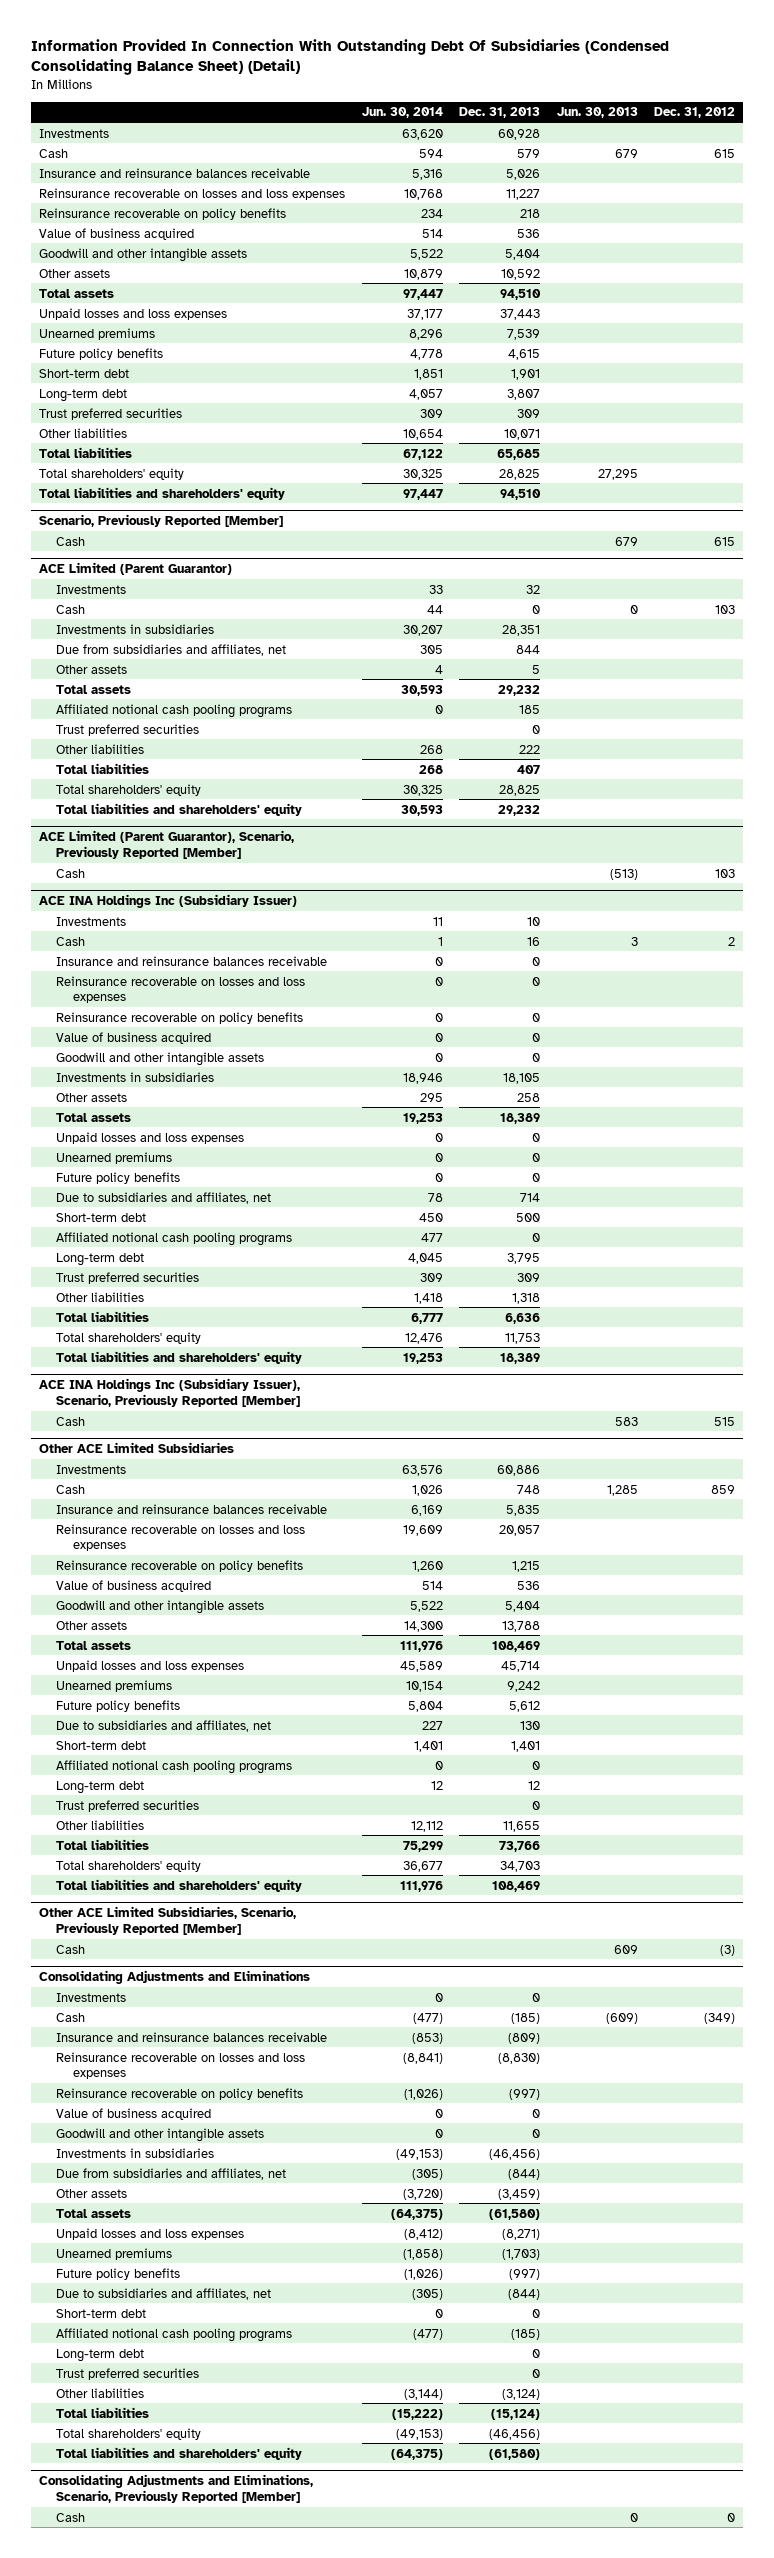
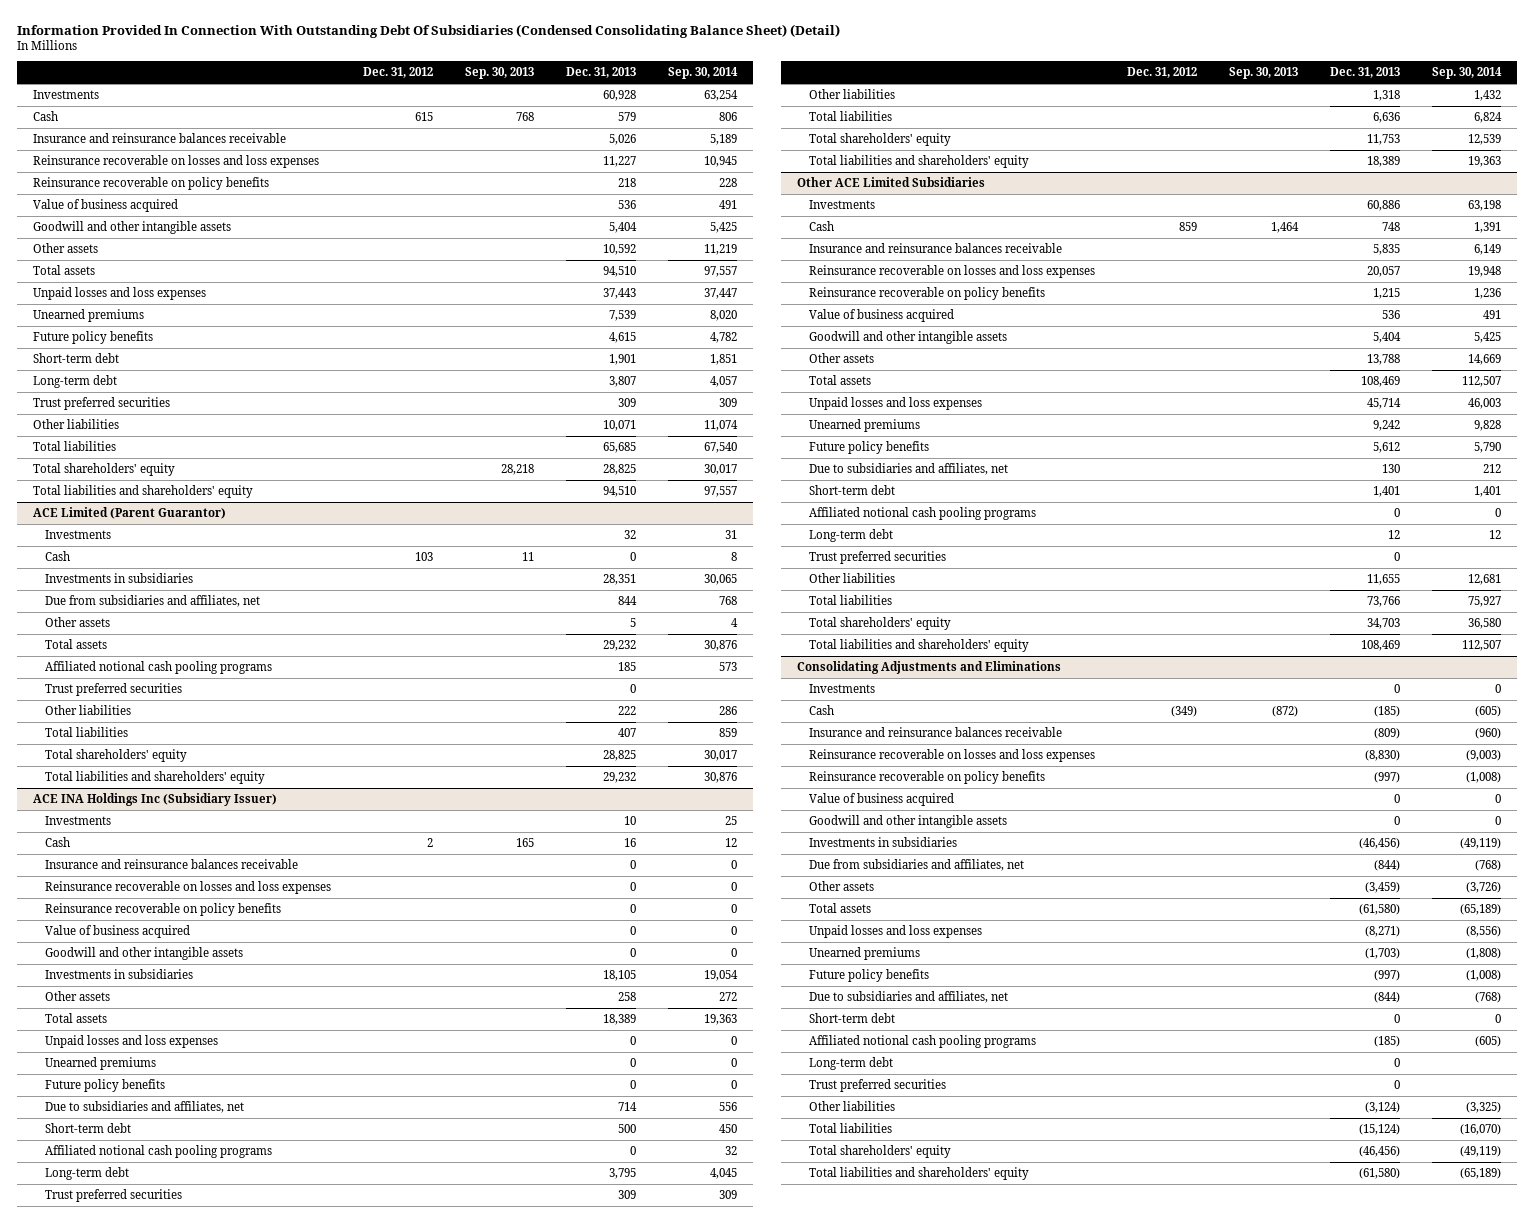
[361,107,443,119] Jun. 30, 2014 -> none
[556,107,638,119] Jun. 30, 2013 -> none
none -> [465,67,535,80] Sep. 30, 2013
none -> [667,67,738,80] Sep. 30, 2014
[39,514,284,528] Scenario, Previously Reported [Member] -> none
[56,536,86,546] Cash -> none
[39,830,295,860] ACE Limited (Parent Guarantor), Scenario, Previously Reported [Member] -> none
[56,868,86,878] Cash -> none
[39,1378,301,1408] ACE INA Holdings Inc (Subsidiary Issuer), Scenario, Previously Reported [Member] -> none
[56,1416,86,1426] Cash -> none
[39,1906,297,1936] Other ACE Limited Subsidiaries, Scenario, Previously Reported [Member] -> none
[56,1944,86,1954] Cash -> none
[39,2474,314,2504] Consolidating Adjustments and Eliminations, Scenario, Previously Reported [Member] -> none
[56,2512,86,2522] Cash -> none

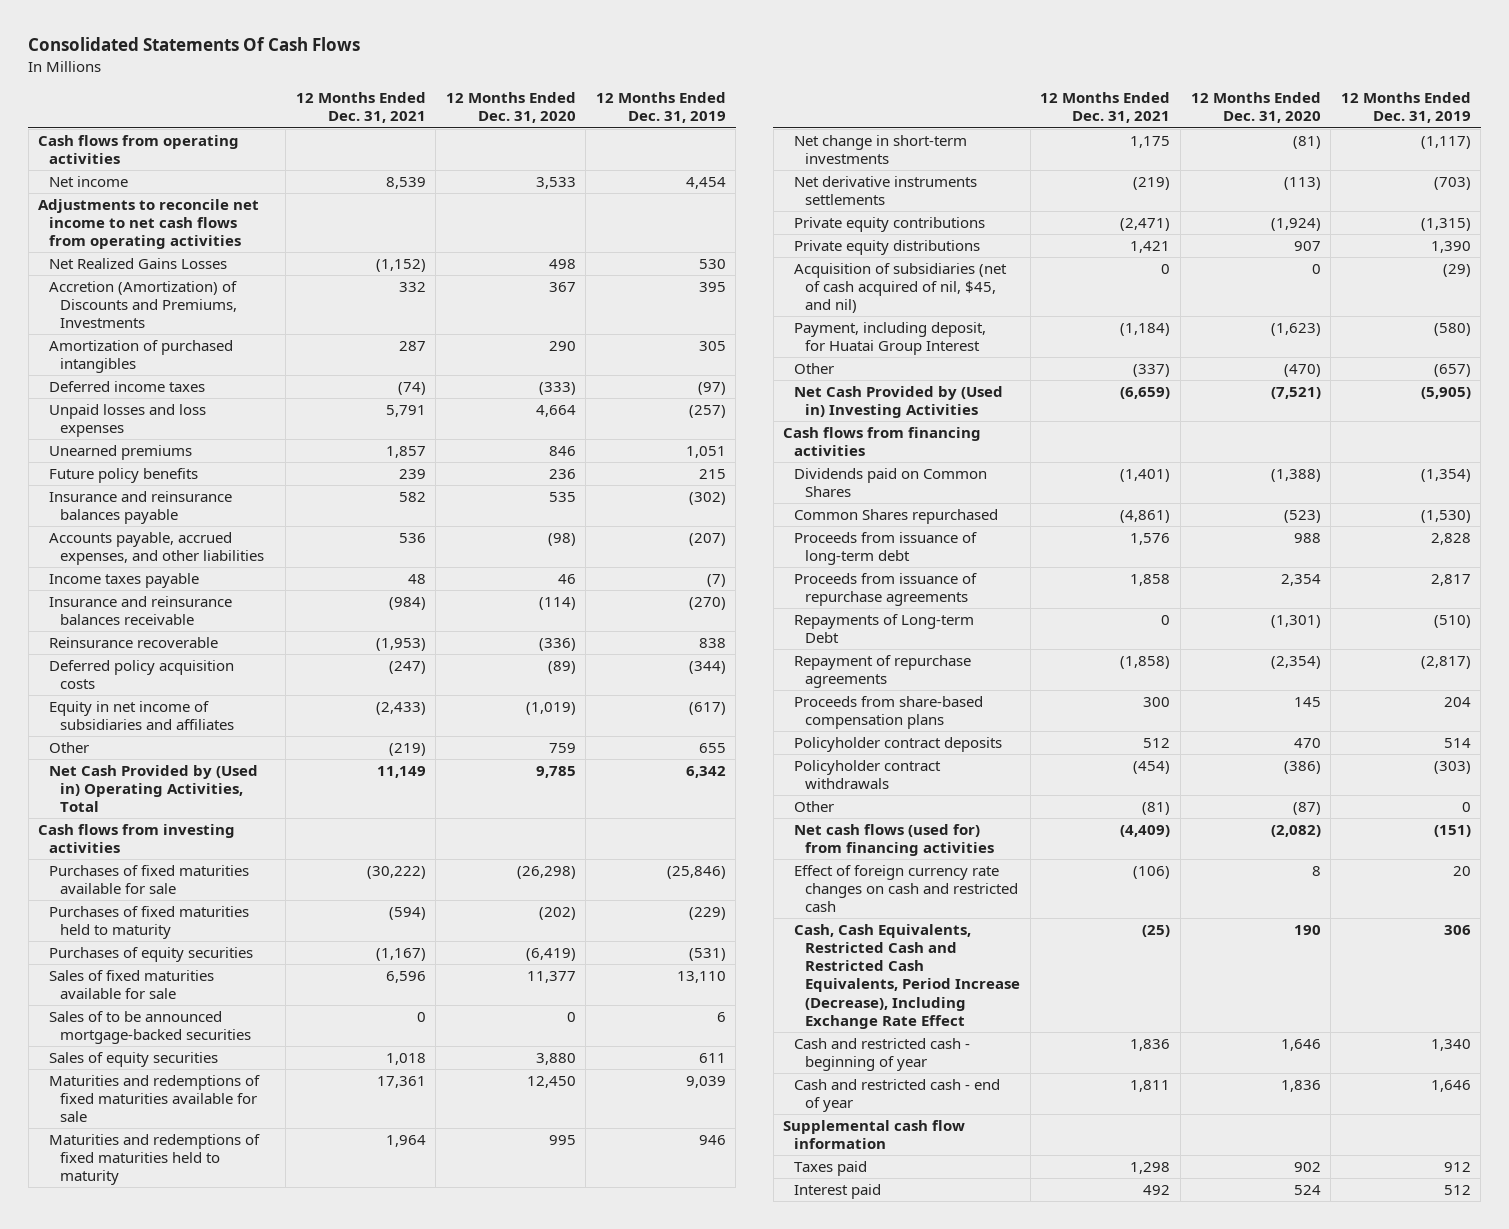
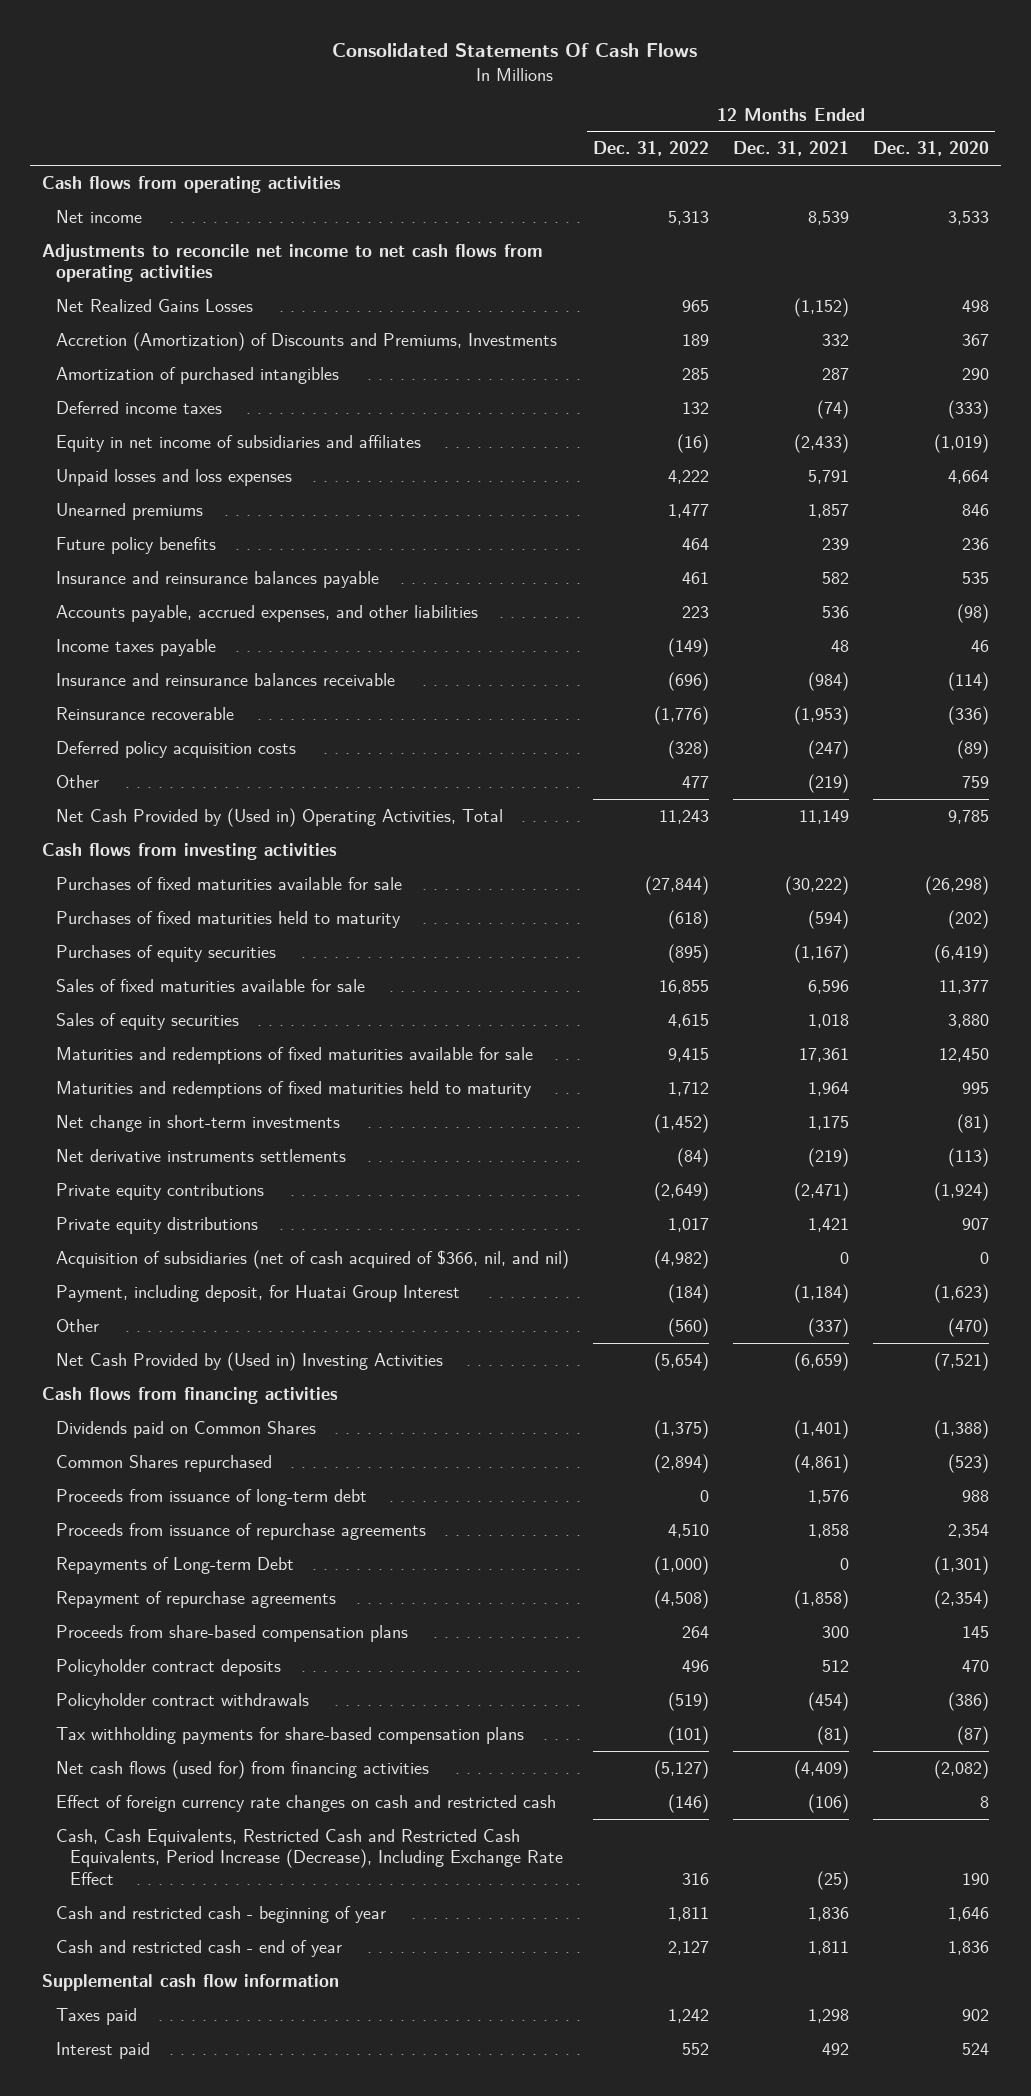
[595,92,726,124] 12 Months Ended Dec. 31, 2019 -> none
none -> [593,141,710,157] Dec. 31, 2022
[49,700,235,730] Equity in net income of subsidiaries and affiliates -> [56,434,422,452] Equity in net income of subsidiaries and affiliates
[49,1010,252,1044] Sales of to be announced mortgage-backed securities -> none
[794,262,1008,314] Acquisition of subsidiaries (net of cash acquired of nil, $45, and nil) -> [56,1249,570,1269] Acquisition of subsidiaries (net of cash acquired of $366, nil, and nil)
[794,800,835,812] Other -> [56,1726,525,1744] Tax withholding payments for share-based compensation plans

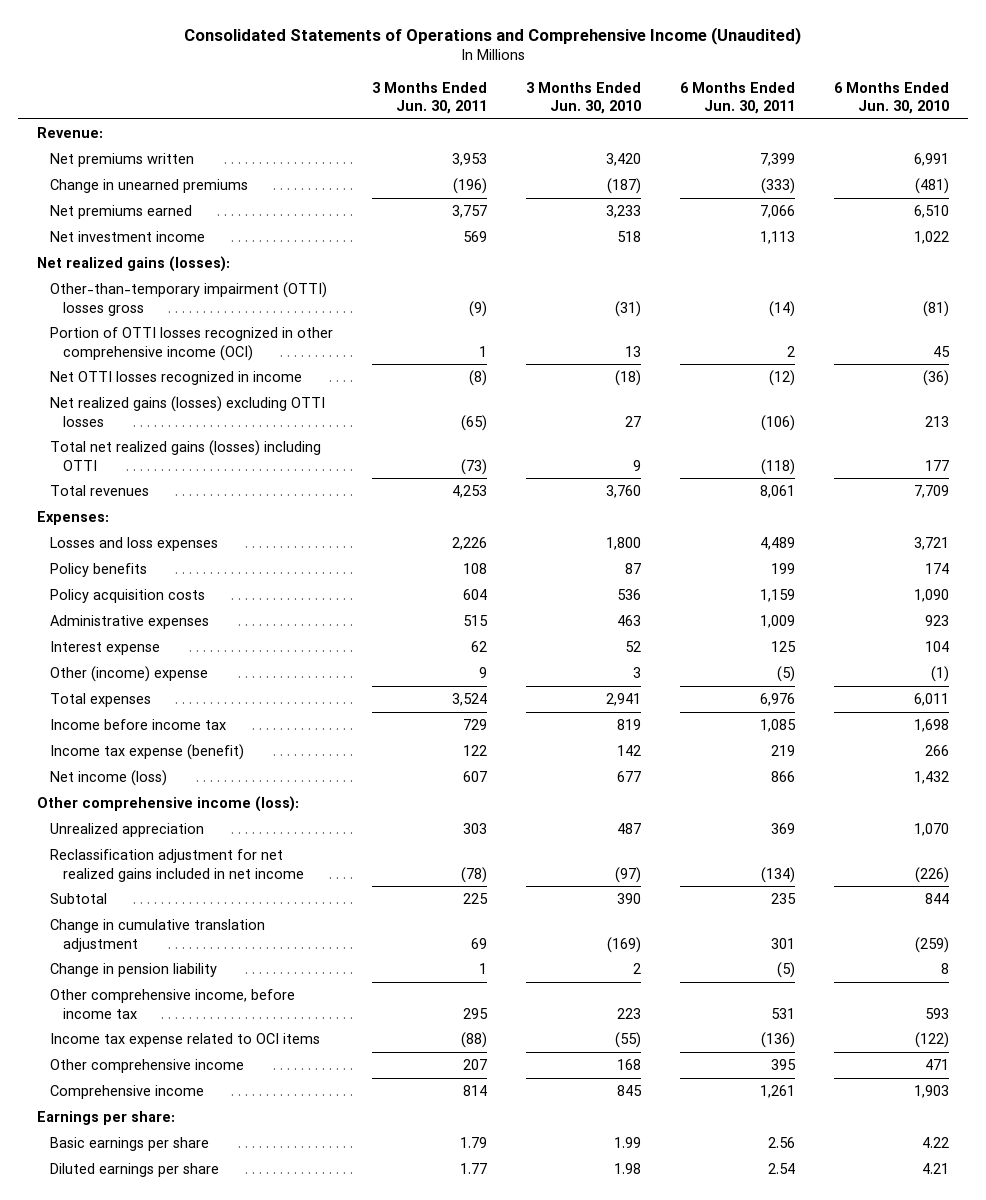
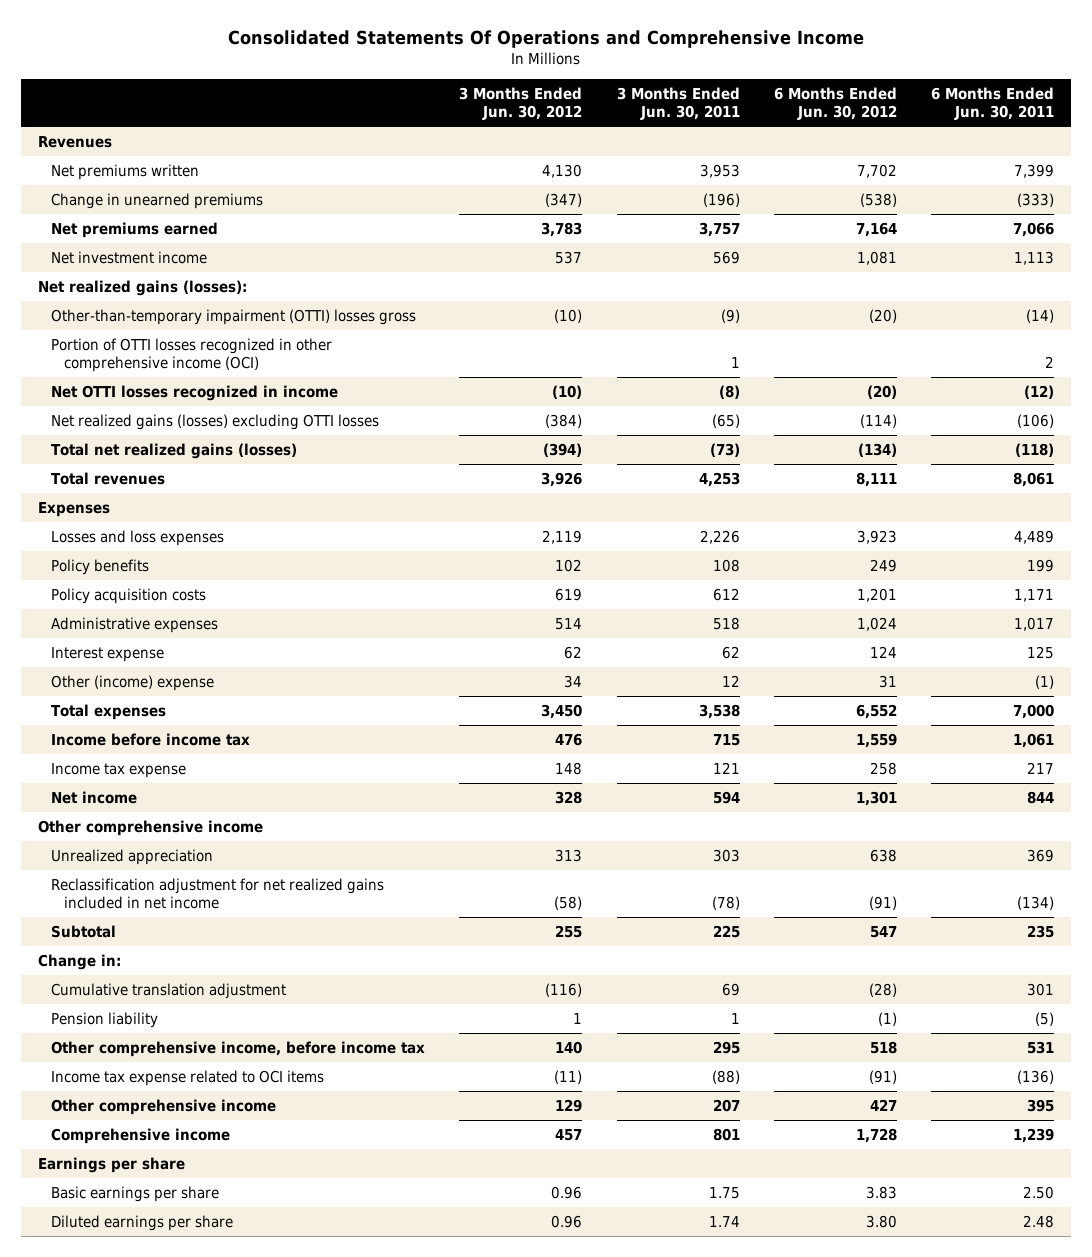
[184,26,802,45] Consolidated Statements of Operations and Comprehensive Income (Unaudited) -> [227,29,864,48] Consolidated Statements Of Operations and Comprehensive Income
[526,81,642,115] 3 Months Ended Jun. 30, 2010 -> none
[833,81,949,115] 6 Months Ended Jun. 30, 2010 -> none
none -> [459,87,583,121] 3 Months Ended Jun. 30, 2012
none -> [773,87,897,121] 6 Months Ended Jun. 30, 2012
[37,126,104,138] Revenue: -> [37,135,112,148] Revenues
[50,439,322,471] Total net realized gains (losses) including OTTI -> [51,442,298,459] Total net realized gains (losses)
[37,510,110,525] Expenses: -> [37,501,110,517] Expenses
[463,588,488,600] 604 -> [712,587,740,601] 612
[759,588,795,602] 1,159 -> [1014,588,1055,602] 1,171
[463,614,489,626] 515 -> [712,616,740,630] 518
[759,614,795,628] 1,009 -> [1014,616,1055,631] 1,017
[479,666,488,678] 9 -> [721,674,740,687] 12
[776,665,795,682] (5) -> [1035,674,1055,689] (1)
[452,692,488,706] 3,524 -> [698,703,740,719] 3,538
[759,692,795,706] 6,976 -> [1013,703,1055,719] 7,000
[463,718,488,730] 729 -> [712,733,740,746] 715
[759,718,796,732] 1,085 -> [1013,732,1055,748] 1,061
[50,743,245,760] Income tax expense (benefit) -> [51,762,187,778] Income tax expense
[463,744,488,756] 122 -> [712,761,740,774] 121
[770,744,795,756] 219 -> [1027,761,1055,774] 217
[50,769,168,786] Net income (loss) -> [51,790,138,804] Net income
[463,770,488,782] 607 -> [712,790,740,804] 594
[770,770,795,782] 866 -> [1027,790,1055,804] 844
[37,795,300,812] Other comprehensive income (loss): -> [37,819,263,836] Other comprehensive income
none -> [37,953,121,970] Change in:
[50,918,266,952] Change in cumulative translation adjustment -> [51,982,287,999] Cumulative translation adjustment
[50,962,218,977] Change in pension liability -> [51,1011,159,1028] Pension liability
[463,1084,488,1096] 814 -> [712,1127,740,1141] 801
[759,1084,795,1098] 1,261 -> [1013,1127,1055,1143] 1,239
[37,1110,176,1125] Earnings per share: -> [37,1156,185,1173] Earnings per share
[460,1136,488,1148] 1.79 -> [708,1186,740,1199] 1.75
[767,1136,795,1148] 2.56 -> [1023,1185,1055,1199] 2.50
[460,1162,488,1174] 1.77 -> [708,1215,740,1227] 1.74
[767,1162,795,1174] 2.54 -> [1023,1214,1055,1228] 2.48

